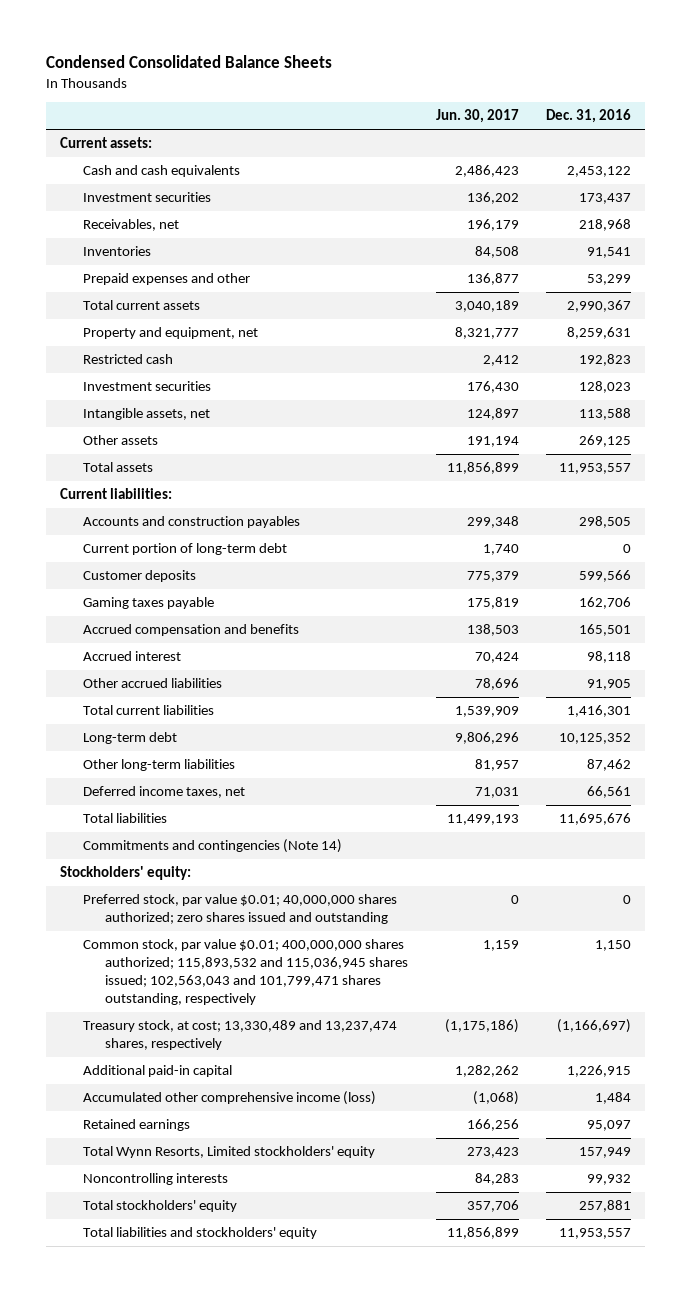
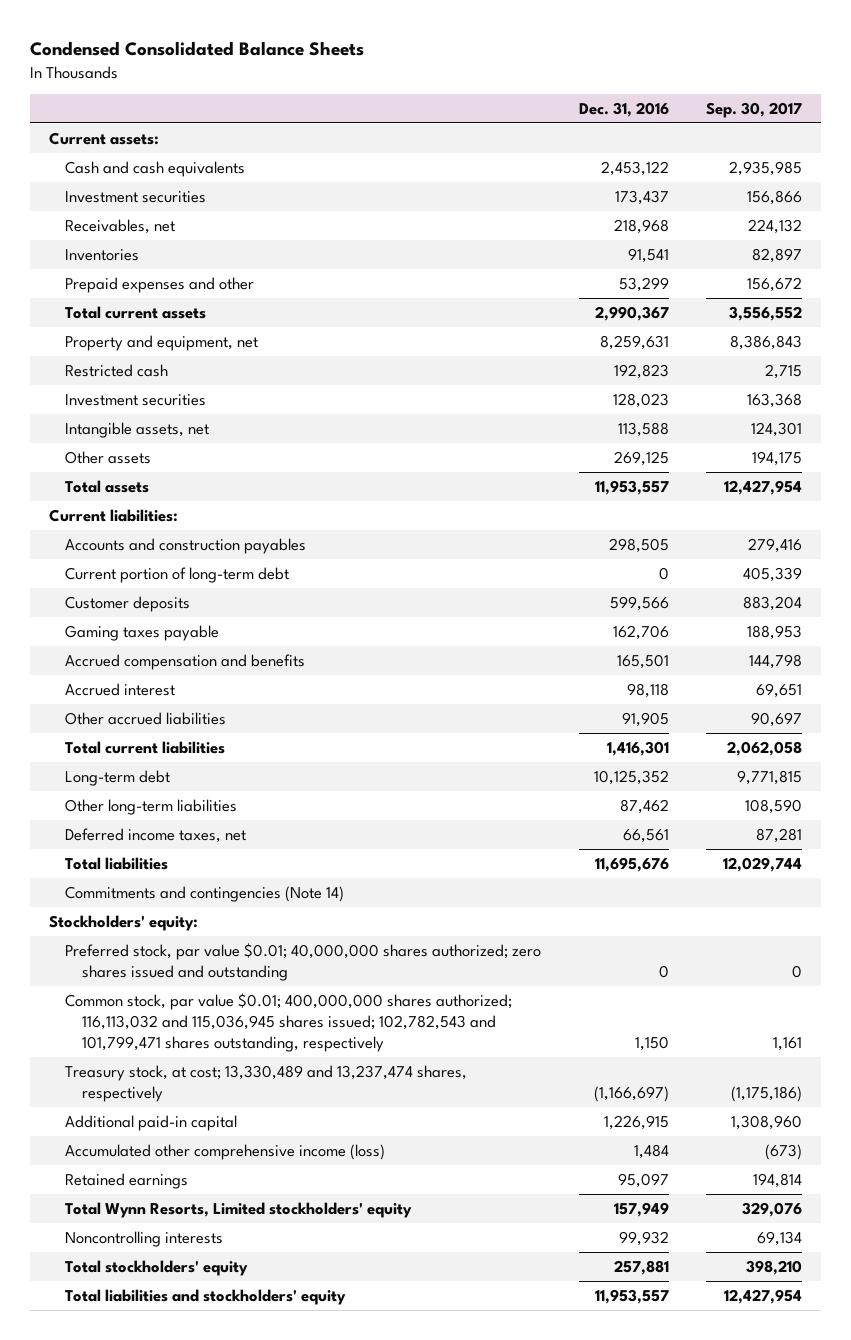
[435,109,519,124] Jun. 30, 2017 -> none
none -> [706,101,803,118] Sep. 30, 2017
[82,939,409,1005] Common stock, par value $0.01; 400,000,000 shares authorized; 115,893,532 and 115,036,945 shares issued; 102,563,043 and 101,799,471 shares outstanding, respectively -> [65,992,513,1053] Common stock, par value $0.01; 400,000,000 shares authorized; 116,113,032 and 115,036,945 shares issued; 102,782,543 and 101,799,471 shares outstanding, respectively

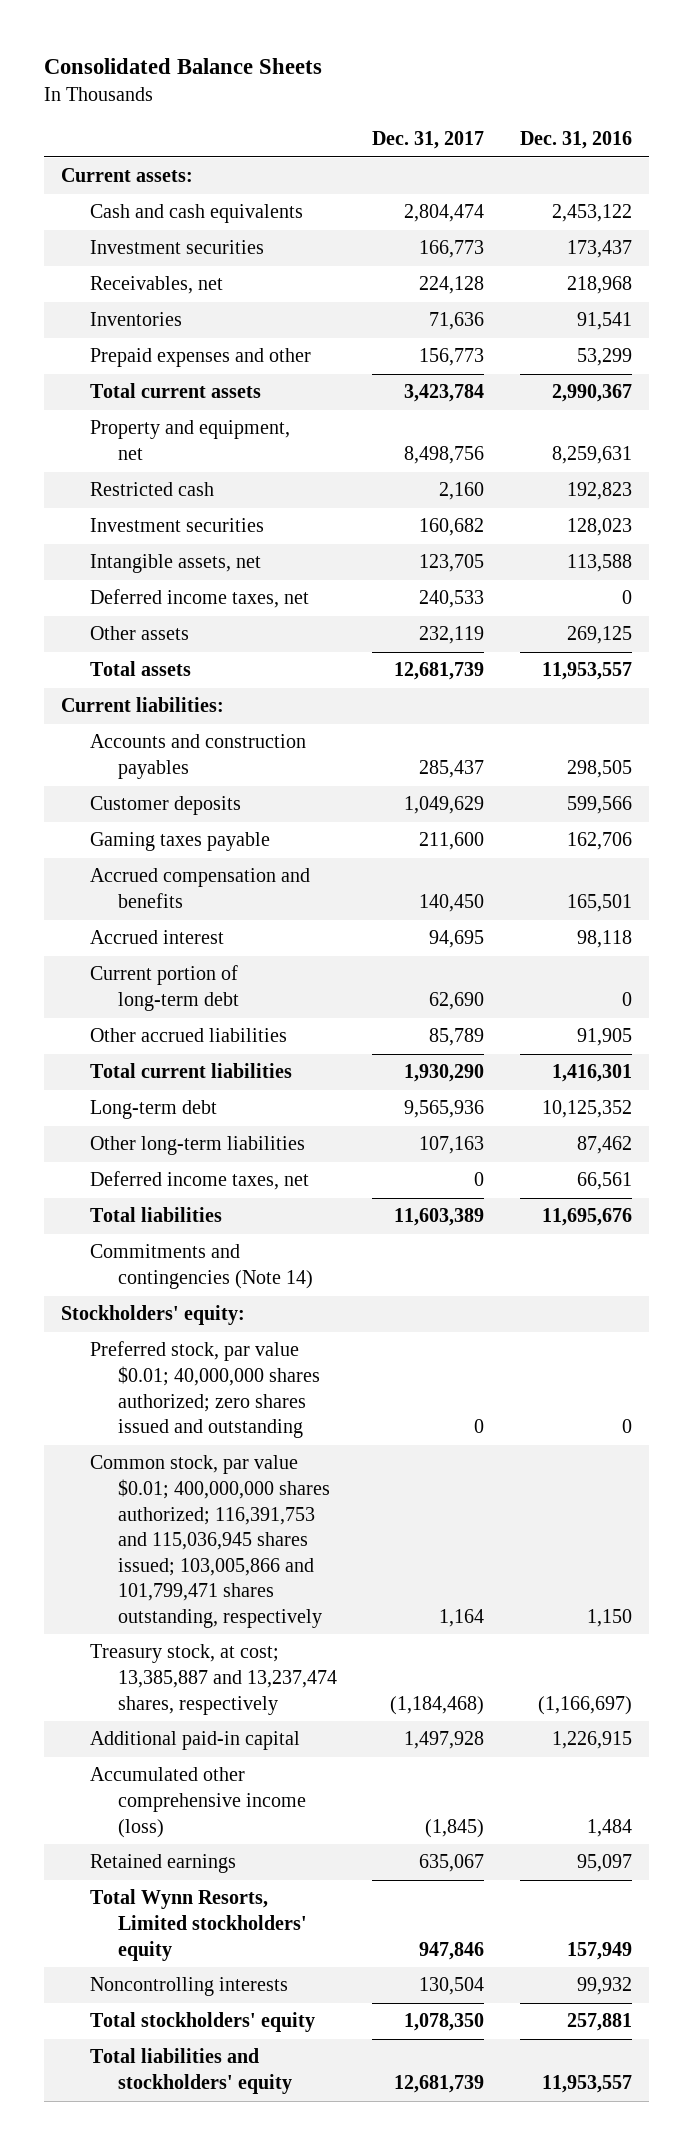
[29,41,364,57] Condensed Consolidated Balance Sheets -> [43,58,322,75] Consolidated Balance Sheets
[706,101,803,118] Sep. 30, 2017 -> none
none -> [372,131,485,150] Dec. 31, 2017
none -> [89,589,309,609] Deferred income taxes, net
[65,566,290,583] Current portion of long-term debt -> [89,965,240,1012] Current portion of long-term debt
[65,992,513,1053] Common stock, par value $0.01; 400,000,000 shares authorized; 116,113,032 and 115,036,945 shares issued; 102,782,543 and 101,799,471 shares outstanding, respectively -> [89,1455,331,1628] Common stock, par value $0.01; 400,000,000 shares authorized; 116,391,753 and 115,036,945 shares issued; 103,005,866 and 101,799,471 shares outstanding, respectively
[65,1064,468,1102] Treasury stock, at cost; 13,330,489 and 13,237,474 shares, respectively -> [89,1644,338,1715] Treasury stock, at cost; 13,385,887 and 13,237,474 shares, respectively

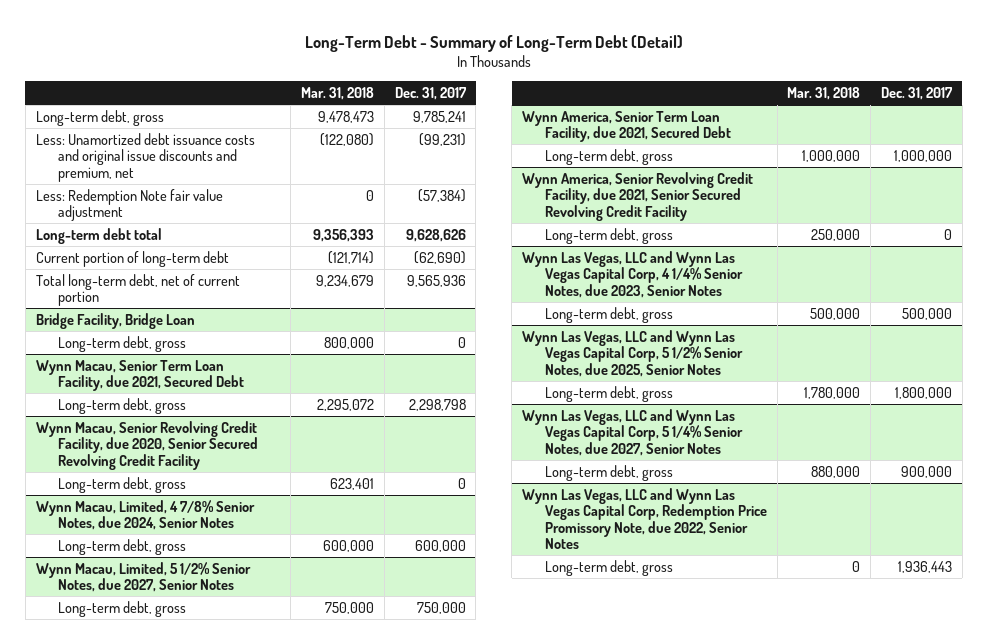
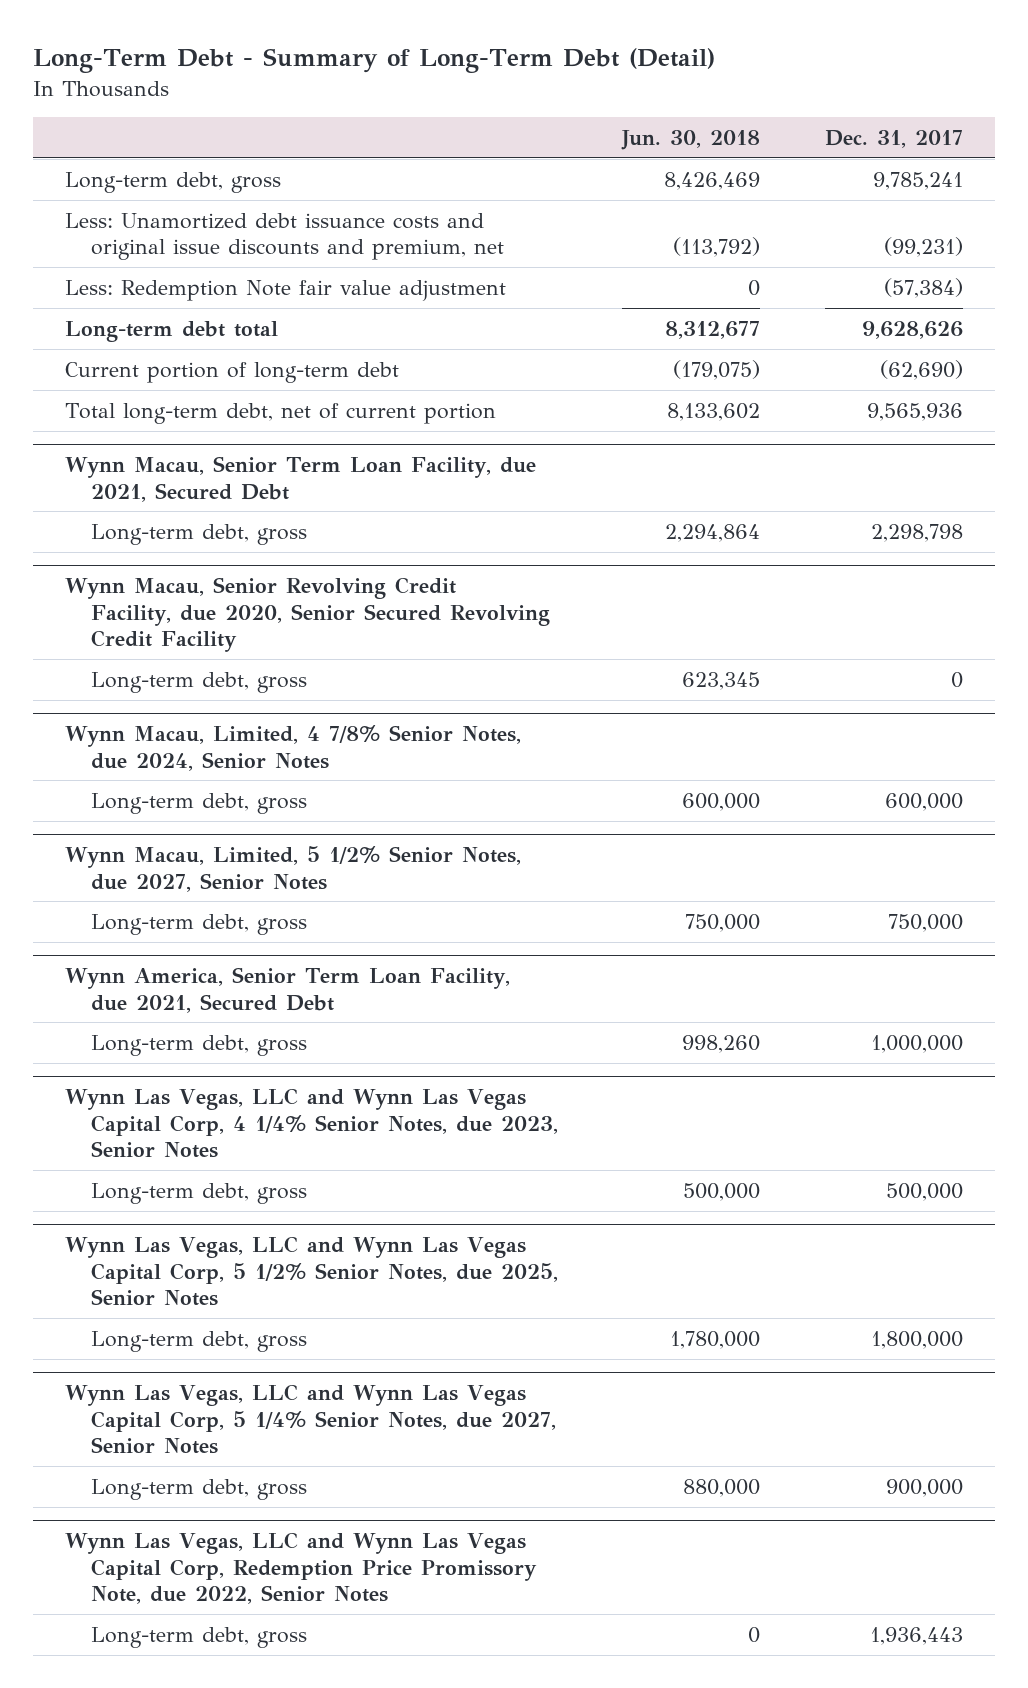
[301,86,375,100] Mar. 31, 2018 -> none
none -> [621,130,761,151] Jun. 30, 2018
[35,312,195,329] Bridge Facility, Bridge Loan -> none
[58,335,187,352] Long-term debt, gross -> none
[522,171,754,221] Wynn America, Senior Revolving Credit Facility, due 2021, Senior Secured Revolving Credit Facility -> none
[544,227,673,244] Long-term debt, gross -> none

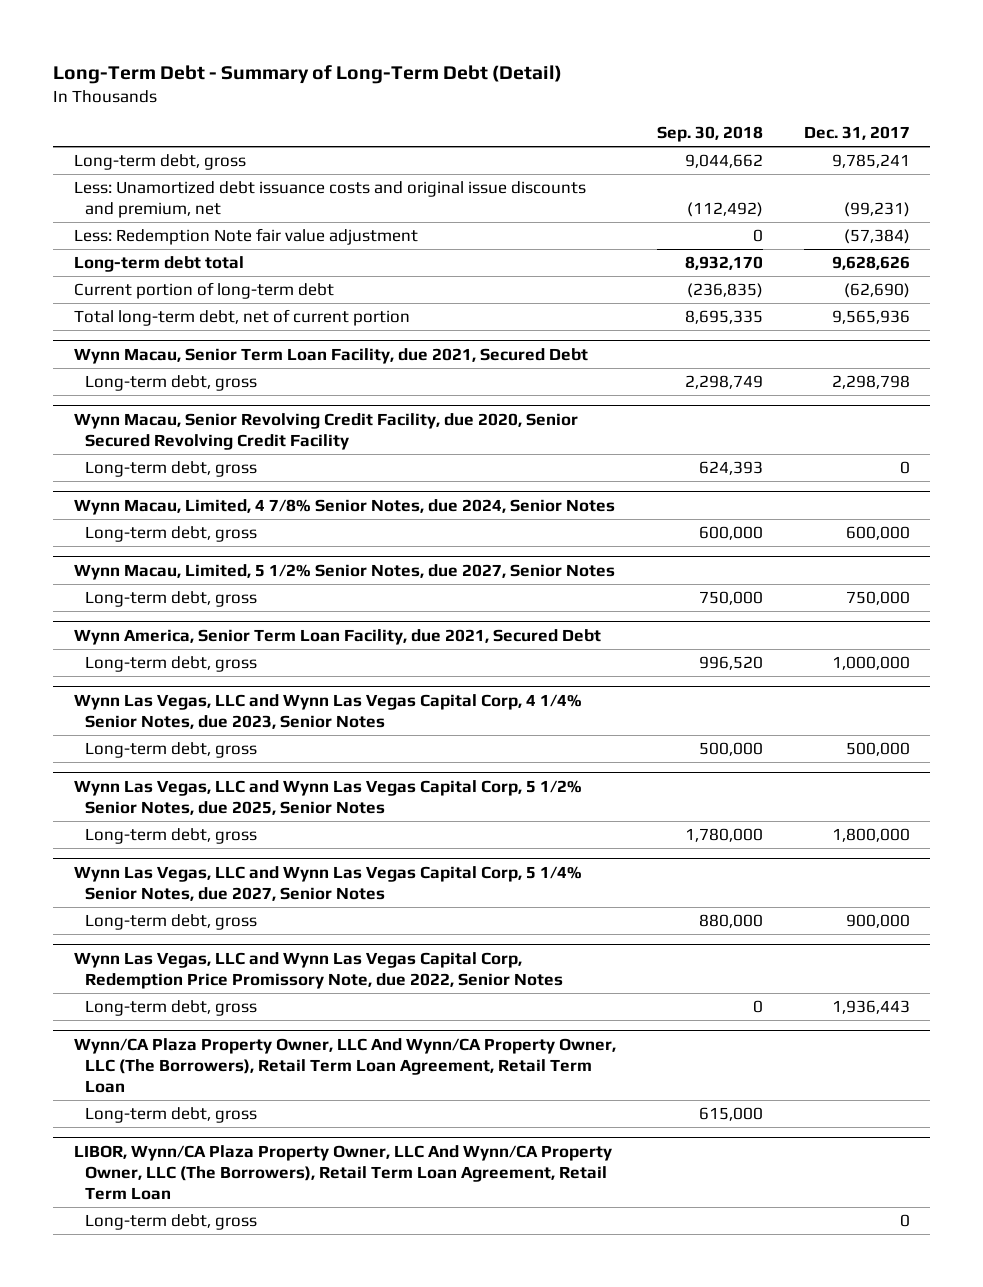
[621,130,761,151] Jun. 30, 2018 -> none
none -> [656,126,763,143] Sep. 30, 2018
none -> [73,1037,616,1093] Wynn/CA Plaza Property Owner, LLC And Wynn/CA Property Owner, LLC (The Borrowers), Retail Term Loan Agreement, Retail Term Loan
none -> [85,1107,258,1124] Long-term debt, gross
none -> [73,1144,612,1200] LIBOR, Wynn/CA Plaza Property Owner, LLC And Wynn/CA Property Owner, LLC (The Borrowers), Retail Term Loan Agreement, Retail Term Loan
none -> [85,1214,258,1231] Long-term debt, gross

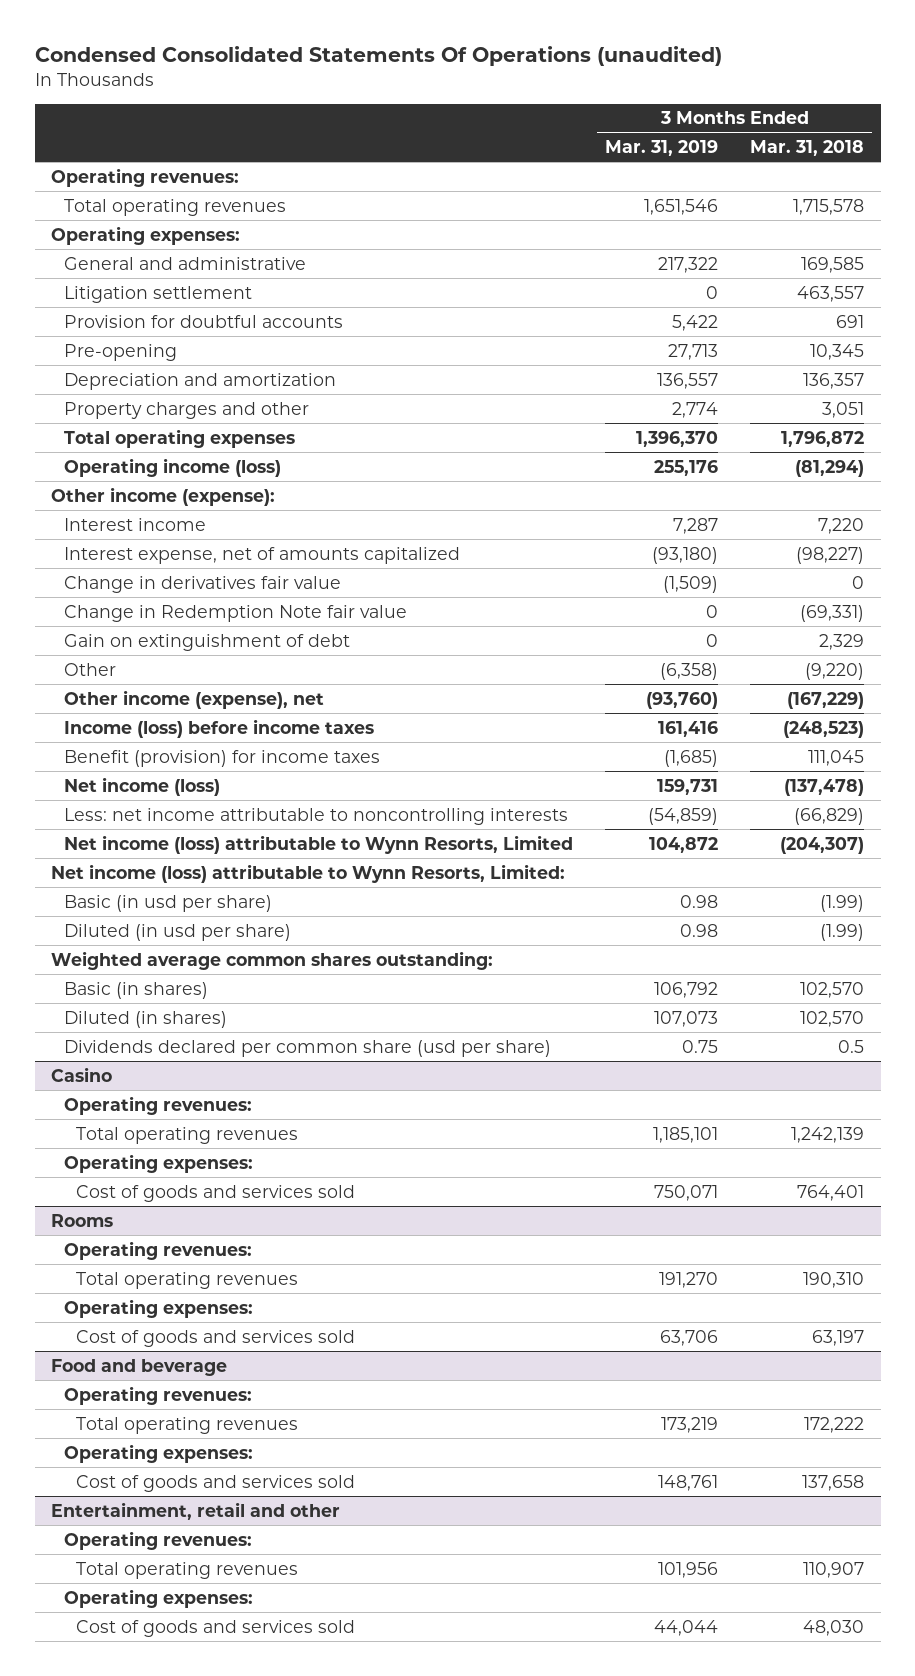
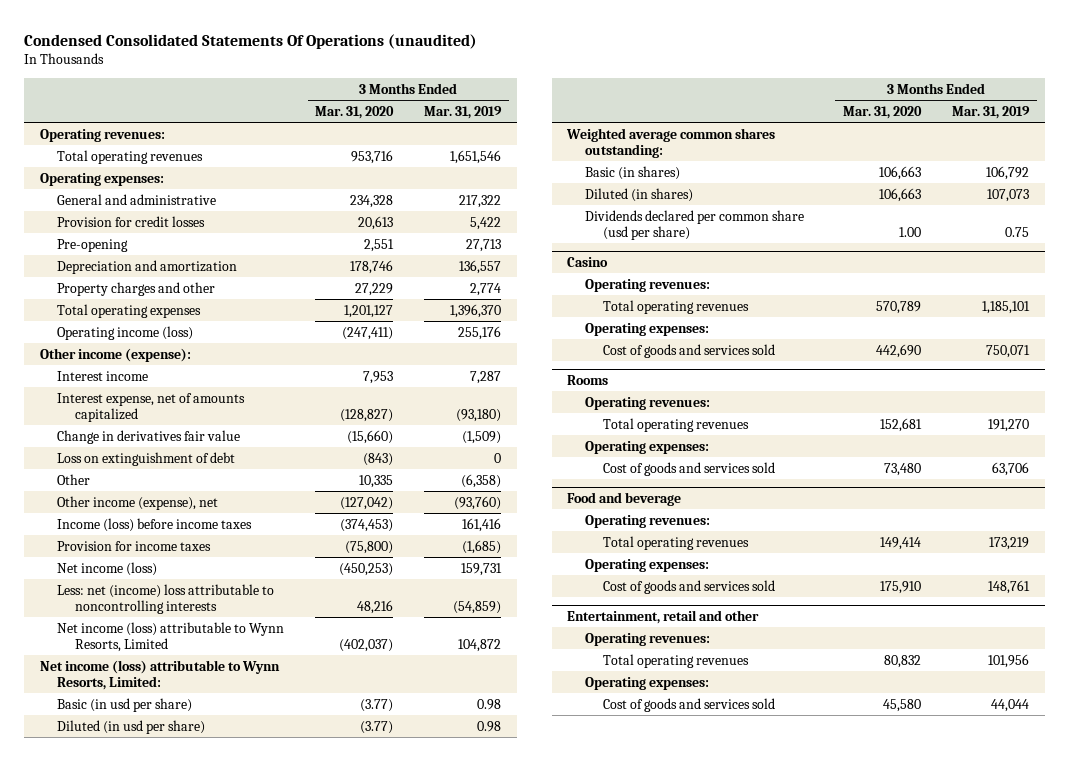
[750,140,865,157] Mar. 31, 2018 -> none
none -> [315,105,395,119] Mar. 31, 2020
[63,285,252,303] Litigation settlement -> none
[63,314,343,328] Provision for doubtful accounts -> [57,215,206,227] Provision for credit losses
[63,604,407,622] Change in Redemption Note fair value -> none
[63,633,350,651] Gain on extinguishment of debt -> [57,451,236,466] Loss on extinguishment of debt
[63,749,380,767] Benefit (provision) for income taxes -> [57,540,212,551] Provision for income taxes
[63,807,568,825] Less: net income attributable to noncontrolling interests -> [57,583,275,615] Less: net (income) loss attributable to noncontrolling interests

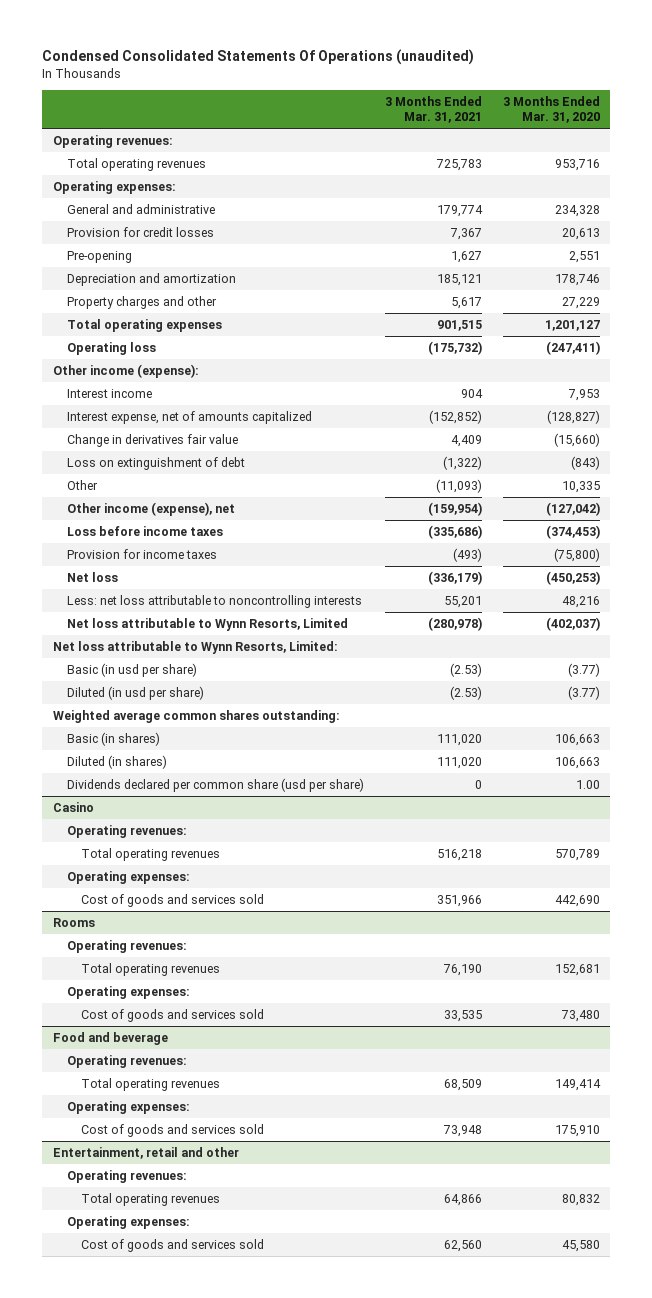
[424,105,503,119] Mar. 31, 2019 -> none
none -> [384,96,482,123] 3 Months Ended Mar. 31, 2021
[57,325,194,340] Operating income (loss) -> [66,341,156,355] Operating loss
[57,517,253,532] Income (loss) before income taxes -> [66,525,223,536] Loss before income taxes
[57,561,158,576] Net income (loss) -> [66,571,118,582] Net loss
[57,583,275,615] Less: net (income) loss attributable to noncontrolling interests -> [66,594,362,608] Less: net loss attributable to noncontrolling interests
[57,621,285,653] Net income (loss) attributable to Wynn Resorts, Limited -> [66,617,348,631] Net loss attributable to Wynn Resorts, Limited
[39,659,280,691] Net income (loss) attributable to Wynn Resorts, Limited: -> [52,640,338,654] Net loss attributable to Wynn Resorts, Limited:

